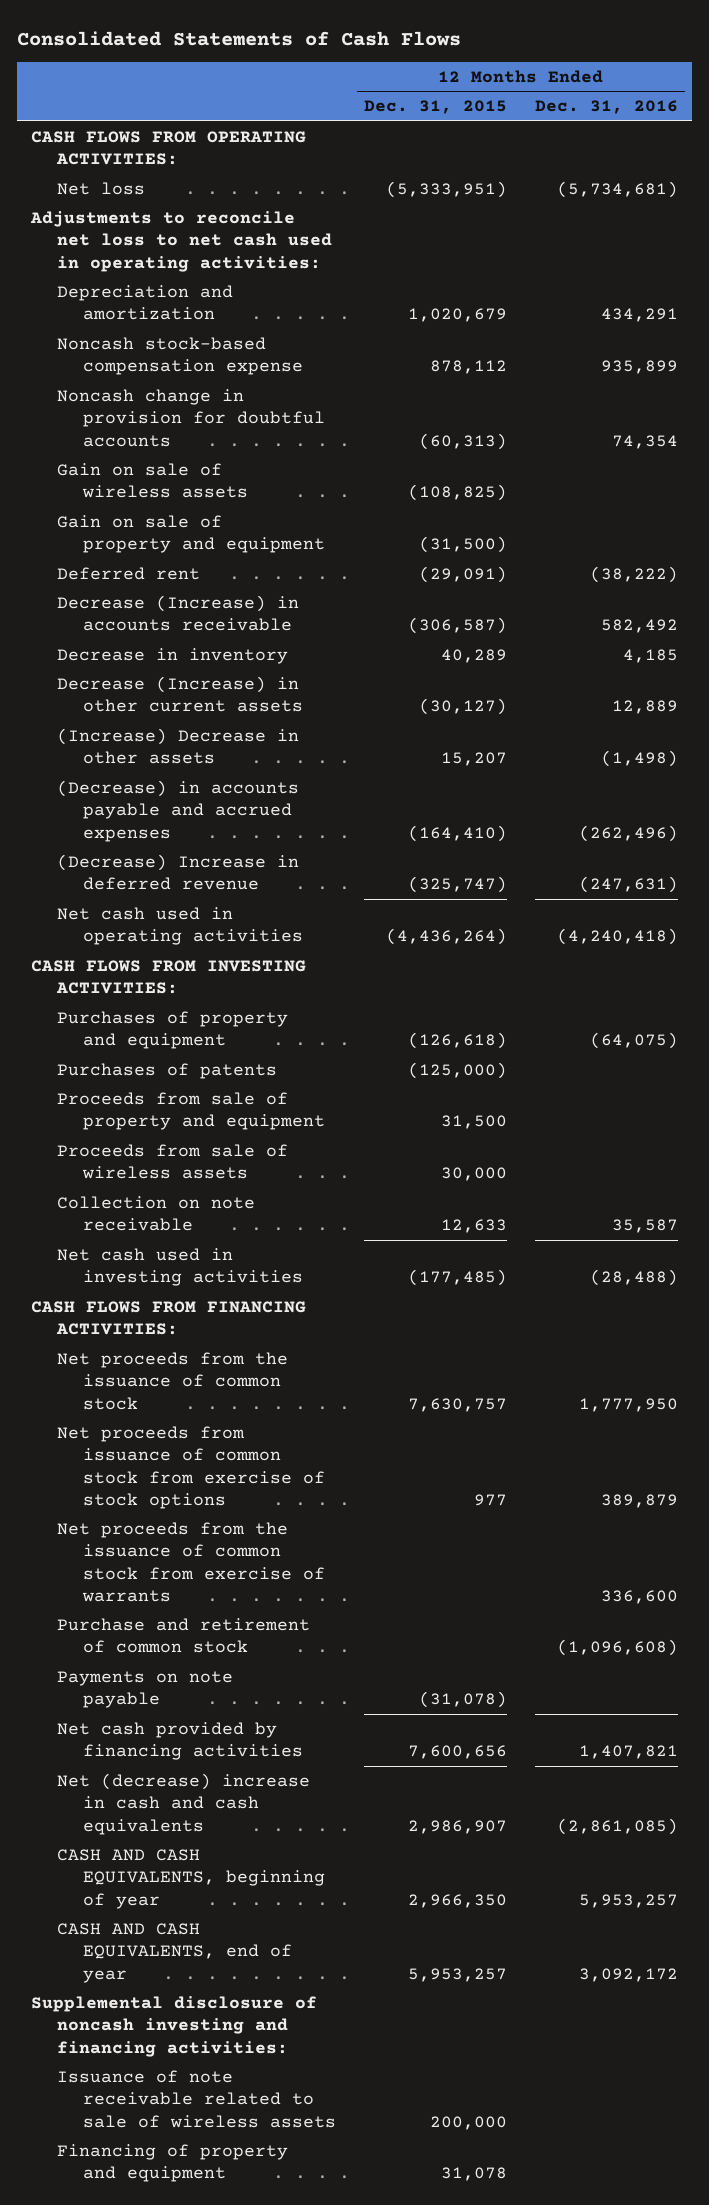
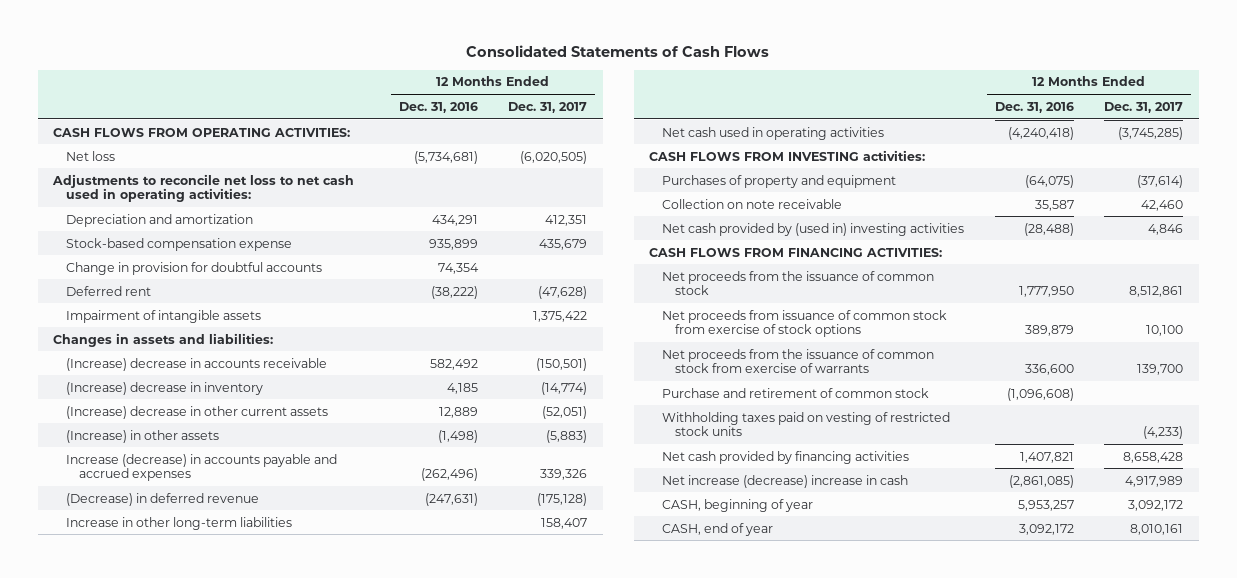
[363,100,507,115] Dec. 31, 2015 -> none
none -> [508,101,588,113] Dec. 31, 2017
[56,462,248,499] Gain on sale of wireless assets -> none
[56,514,325,554] Gain on sale of property and equipment -> none
[56,336,303,376] Noncash stock-based compensation expense -> [66,237,293,251] Stock-based compensation expense
[56,388,325,447] Noncash change in provision for doubtful accounts -> [66,261,323,275] Change in provision for doubtful accounts
none -> [66,309,262,323] Impairment of intangible assets
none -> [53,332,274,347] Changes in assets and liabilities:
[56,594,299,632] Decrease (Increase) in accounts receivable -> [66,357,328,371] (Increase) decrease in accounts receivable
[56,647,288,664] Decrease in inventory -> [66,381,264,395] (Increase) decrease in inventory
[56,675,303,713] Decrease (Increase) in other current assets -> [66,405,329,419] (Increase) decrease in other current assets
[56,727,299,765] (Increase) Decrease in other assets -> [66,429,220,443] (Increase) in other assets
[56,779,299,842] (Decrease) in accounts payable and accrued expenses -> [66,453,338,482] Increase (decrease) in accounts payable and accrued expenses
[56,853,299,891] (Decrease) Increase in deferred revenue -> [66,492,260,506] (Decrease) in deferred revenue
none -> [66,516,293,530] Increase in other long-term liabilities
[31,959,307,995] CASH FLOWS FROM INVESTING ACTIVITIES: -> [649,149,926,161] CASH FLOWS FROM INVESTING activities:
[56,1062,277,1079] Purchases of patents -> none
[56,1091,325,1131] Proceeds from sale of property and equipment -> none
[56,1143,288,1180] Proceeds from sale of wireless assets -> none
[56,1247,303,1287] Net cash used in investing activities -> [662,222,965,236] Net cash provided by (used in) investing activities
[56,1670,233,1709] Payments on note payable -> none
none -> [662,411,951,437] Withholding taxes paid on vesting of restricted stock units
[31,1995,318,2057] Supplemental disclosure of noncash investing and financing activities: -> none
[56,2069,336,2128] Issuance of note receivable related to sale of wireless assets -> none
[56,2143,288,2183] Financing of property and equipment -> none
[56,1772,310,1835] Net (decrease) increase in cash and cash equivalents -> [662,474,909,488] Net increase (decrease) increase in cash
[56,1848,325,1909] CASH AND CASH EQUIVALENTS, beginning of year -> [662,498,814,512] CASH, beginning of year
[56,1922,292,1983] CASH AND CASH EQUIVALENTS, end of year -> [662,522,774,536] CASH, end of year

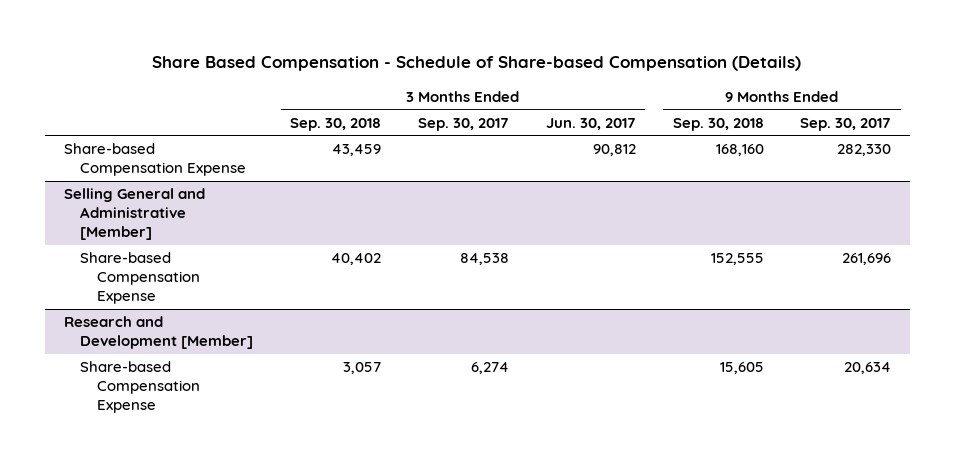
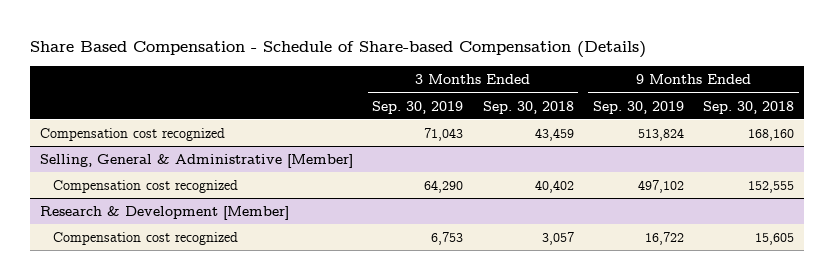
[418,117,510,131] Sep. 30, 2017 -> none
[545,117,636,130] Jun. 30, 2017 -> none
[800,117,892,131] Sep. 30, 2017 -> none
none -> [372,100,464,114] Sep. 30, 2019
none -> [592,100,684,114] Sep. 30, 2019
[63,143,247,177] Share-based Compensation Expense -> [40,128,226,142] Compensation cost recognized
[63,188,205,241] Selling General and Administrative [Member] -> [40,154,354,169] Selling, General & Administrative [Member]
[80,252,201,305] Share-based Compensation Expense -> [52,180,238,194] Compensation cost recognized
[63,316,254,350] Research and Development [Member] -> [40,206,290,221] Research & Development [Member]
[80,361,201,414] Share-based Compensation Expense -> [52,232,238,246] Compensation cost recognized

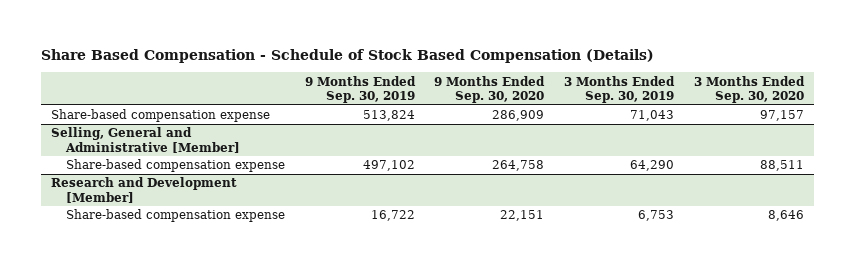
[30,41,647,59] Share Based Compensation - Schedule of Share-based Compensation (Details) -> [41,49,655,64] Share Based Compensation - Schedule of Stock Based Compensation (Details)
[482,100,574,114] Sep. 30, 2018 -> none
[703,100,795,114] Sep. 30, 2018 -> none
none -> [434,75,546,104] 9 Months Ended Sep. 30, 2020
none -> [693,75,805,104] 3 Months Ended Sep. 30, 2020
[40,128,226,142] Compensation cost recognized -> [51,109,271,123] Share-based compensation expense
[40,154,354,169] Selling, General & Administrative [Member] -> [51,127,240,153] Selling, General and Administrative [Member]
[52,180,238,194] Compensation cost recognized -> [65,159,285,173] Share-based compensation expense
[40,206,290,221] Research & Development [Member] -> [51,177,238,203] Research and Development [Member]
[52,232,238,246] Compensation cost recognized -> [65,209,285,223] Share-based compensation expense

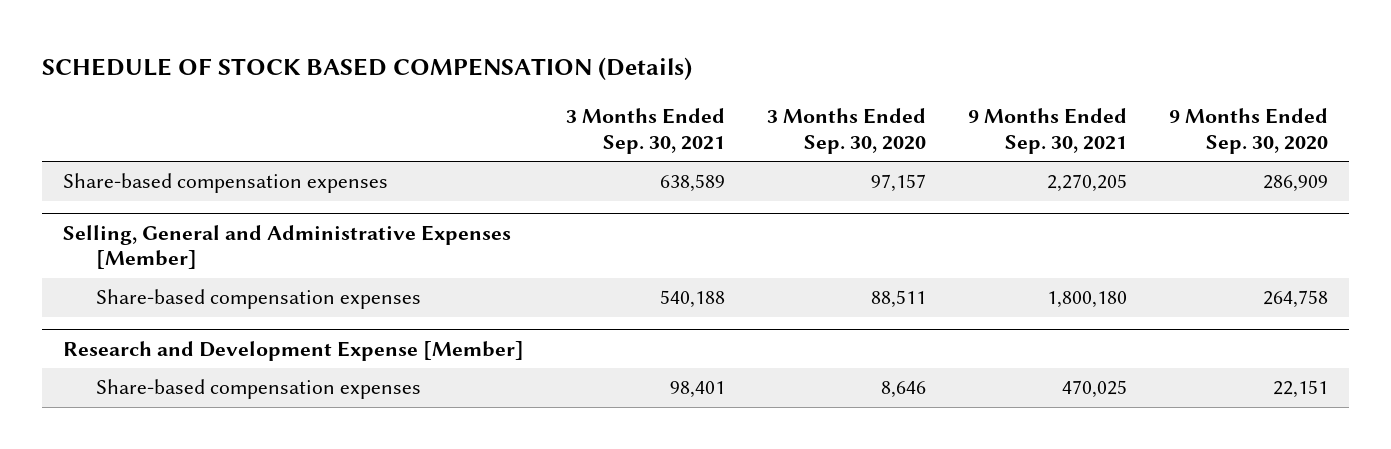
[41,49,655,64] Share Based Compensation - Schedule of Stock Based Compensation (Details) -> [42,57,693,81] SCHEDULE OF STOCK BASED COMPENSATION (Details)
[304,75,416,104] 9 Months Ended Sep. 30, 2019 -> none
[564,75,676,104] 3 Months Ended Sep. 30, 2019 -> none
none -> [566,108,726,154] 3 Months Ended Sep. 30, 2021
none -> [967,108,1127,154] 9 Months Ended Sep. 30, 2021
[51,109,271,123] Share-based compensation expense -> [63,173,389,194] Share-based compensation expenses
[51,127,240,153] Selling, General and Administrative [Member] -> [63,225,512,270] Selling, General and Administrative Expenses [Member]
[65,159,285,173] Share-based compensation expense -> [96,289,422,310] Share-based compensation expenses
[51,177,238,203] Research and Development [Member] -> [63,341,525,362] Research and Development Expense [Member]
[65,209,285,223] Share-based compensation expense -> [96,379,422,400] Share-based compensation expenses

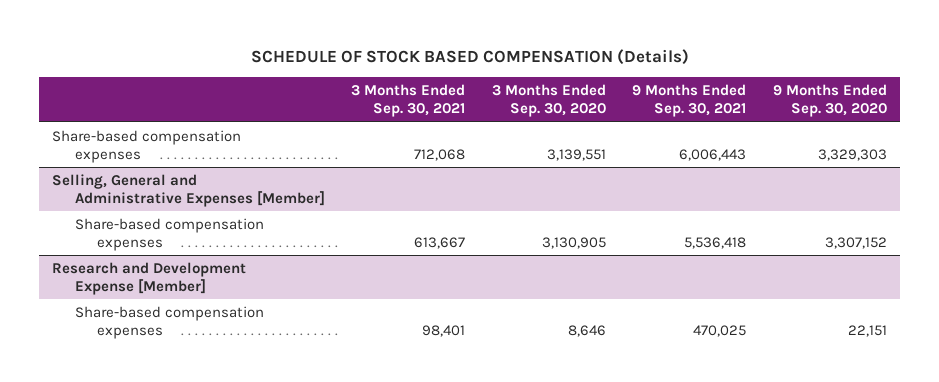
[660,174,726,193] 638,589 -> [414,148,466,161] 712,068
[870,174,926,193] 97,157 -> [546,148,606,161] 3,139,551
[1046,174,1127,193] 2,270,205 -> [679,148,747,161] 6,006,443
[1262,175,1328,193] 286,909 -> [817,148,887,161] 3,329,303
[660,290,726,309] 540,188 -> [414,236,466,249] 613,667
[870,290,926,309] 88,511 -> [541,236,606,249] 3,130,905
[1046,291,1127,309] 1,800,180 -> [684,236,747,249] 5,536,418
[1262,290,1328,309] 264,758 -> [824,236,887,249] 3,307,152

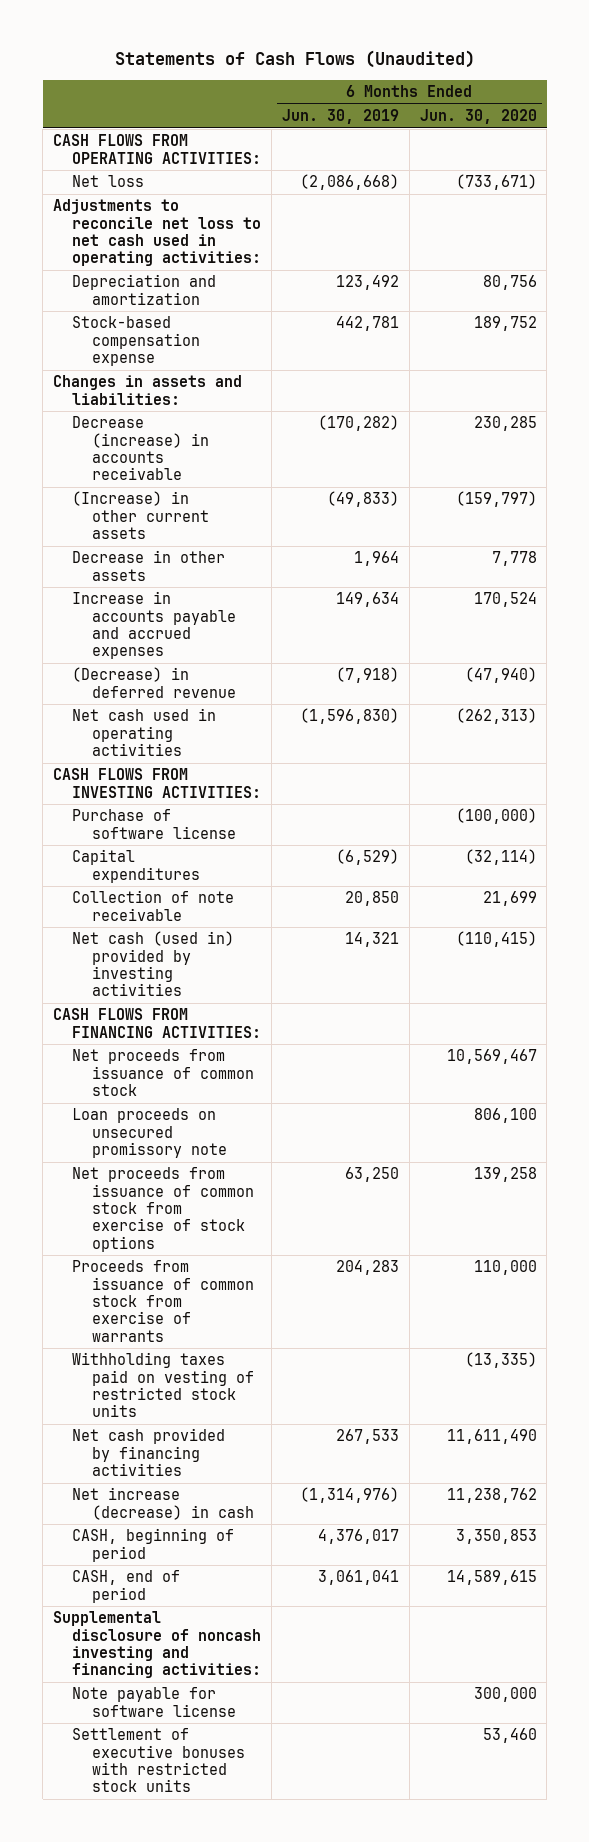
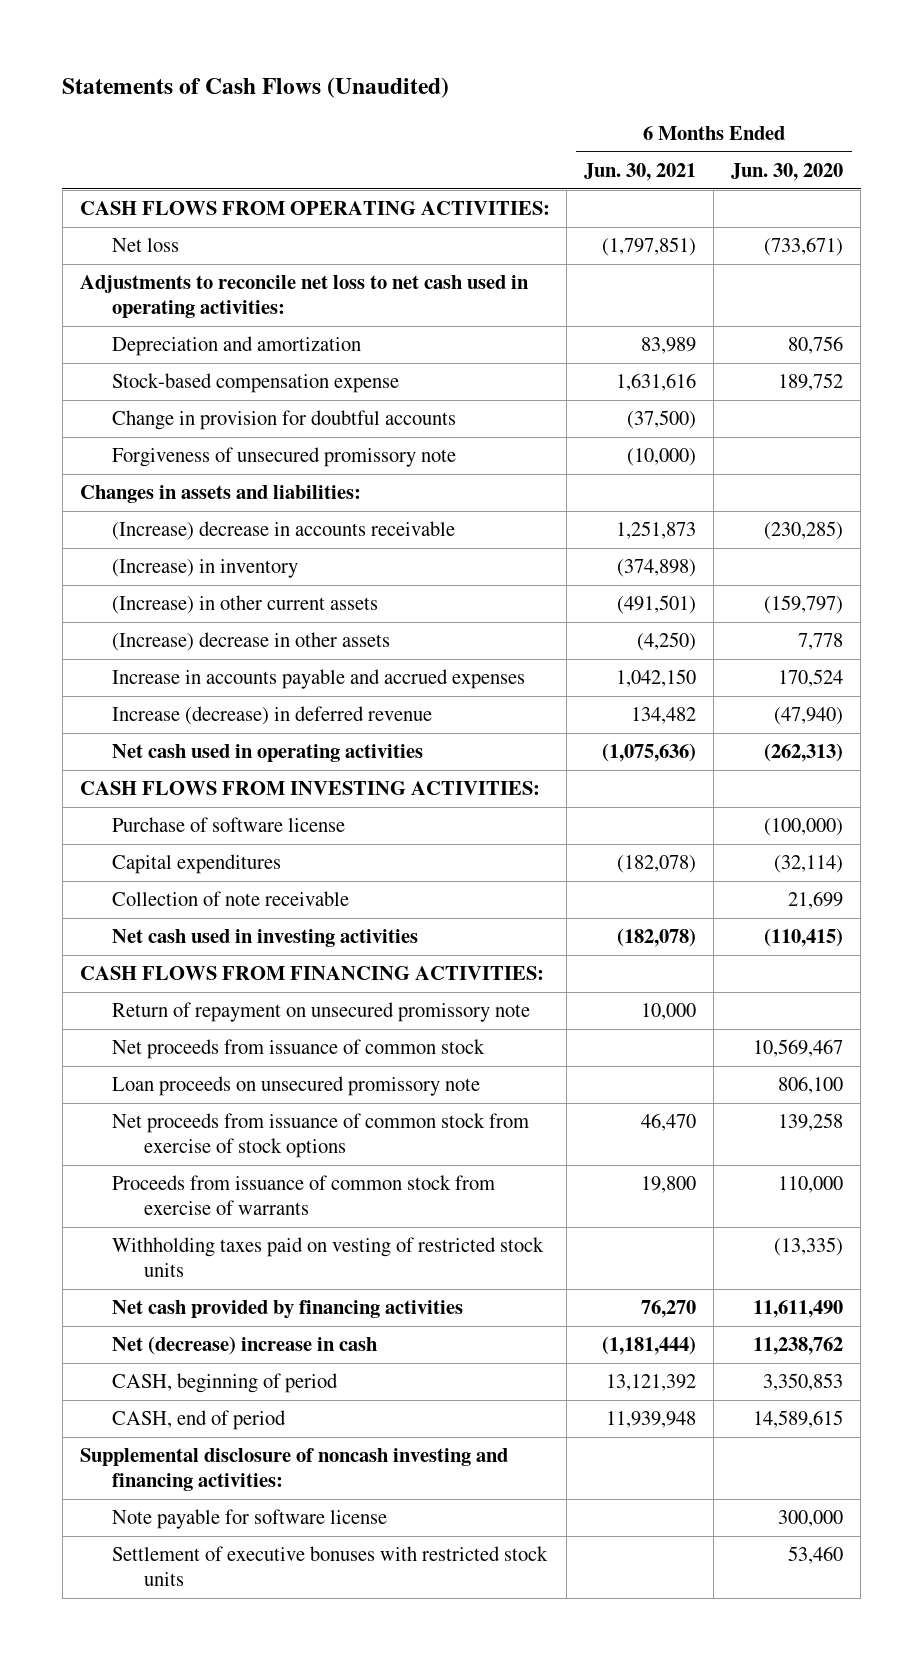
[282,108,400,124] Jun. 30, 2019 -> none
none -> [584,162,697,181] Jun. 30, 2021
none -> [111,410,456,431] Change in provision for doubtful accounts
none -> [111,447,456,468] Forgiveness of unsecured promissory note
[72,416,209,481] Decrease (increase) in accounts receivable -> [111,521,455,541] (Increase) decrease in accounts receivable
[473,416,537,432] 230,285 -> [764,521,844,541] (230,285)
none -> [111,559,298,579] (Increase) in inventory
[72,550,226,581] Decrease in other assets -> [111,632,390,652] (Increase) decrease in other assets
[72,667,236,698] (Decrease) in deferred revenue -> [111,706,432,726] Increase (decrease) in deferred revenue
[72,931,235,997] Net cash (used in) provided by investing activities -> [111,929,418,948] Net cash used in investing activities
none -> [111,1002,530,1023] Return of repayment on unsecured promissory note
[72,1487,254,1520] Net increase (decrease) in cash -> [111,1336,377,1356] Net (decrease) increase in cash

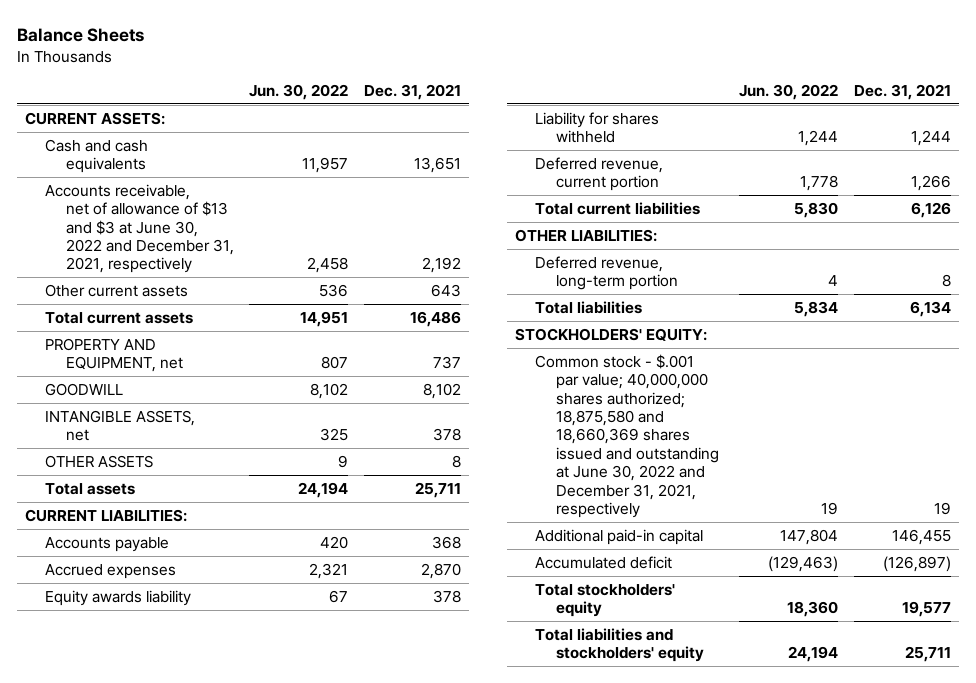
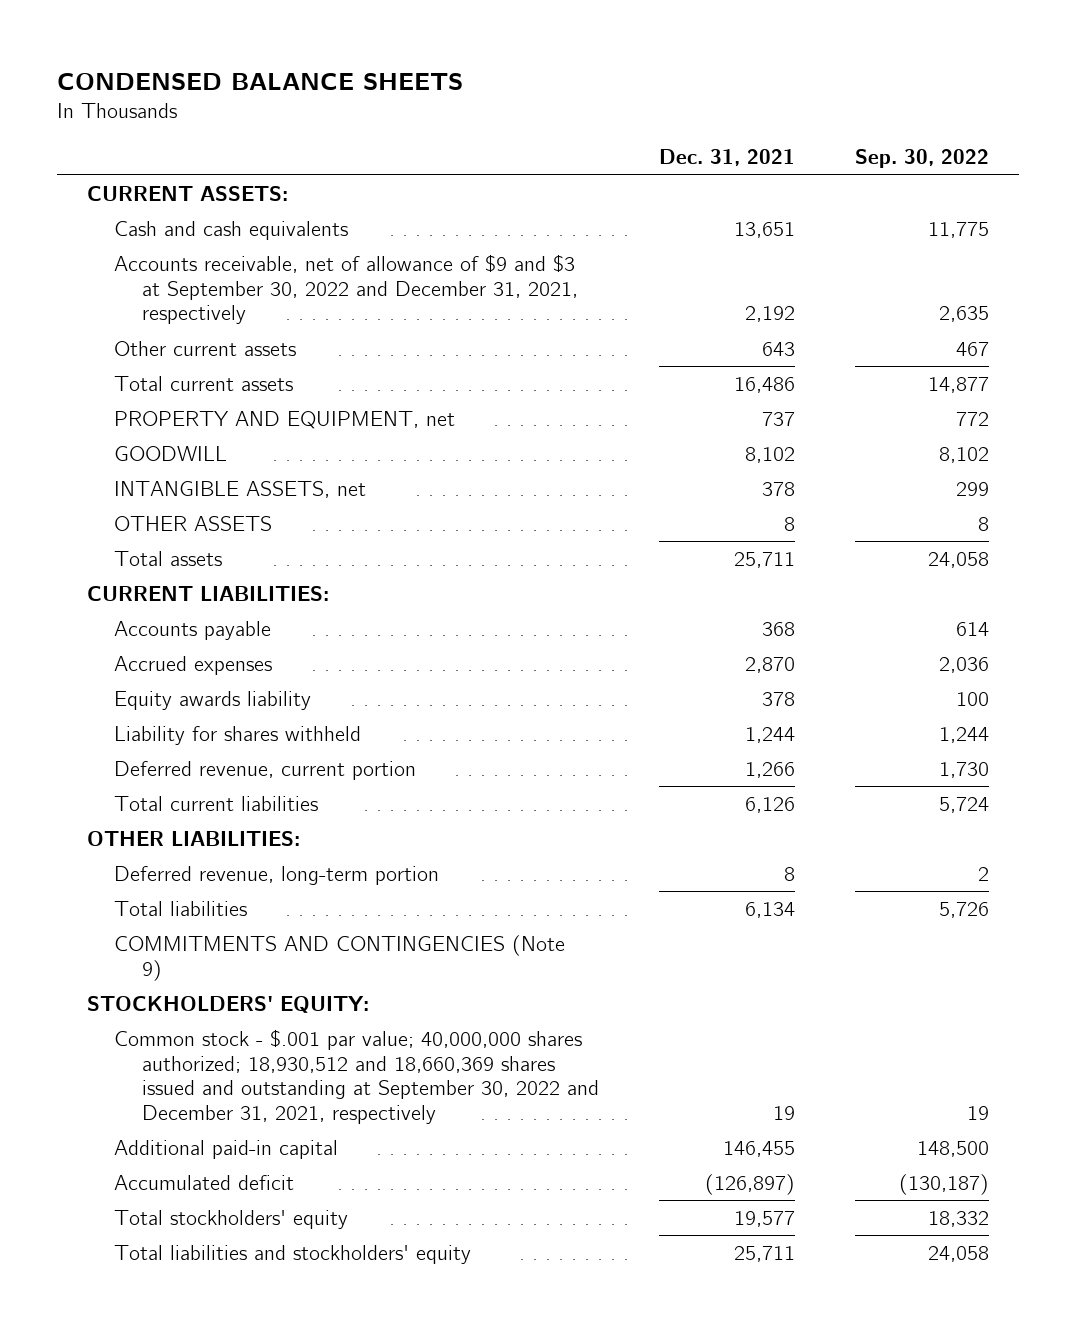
[17,28,145,43] Balance Sheets -> [57,72,464,90] CONDENSED BALANCE SHEETS
[249,83,349,100] Jun. 30, 2022 -> none
none -> [855,149,990,169] Sep. 30, 2022
[45,183,234,274] Accounts receivable, net of allowance of $13 and $3 at June 30, 2022 and December 31, 2021, respectively -> [114,253,578,325] Accounts receivable, net of allowance of $9 and $3 at September 30, 2022 and December 31, 2021, respectively
none -> [114,934,566,981] COMMITMENTS AND CONTINGENCIES (Note 9)
[535,353,719,519] Common stock - $.001 par value; 40,000,000 shares authorized; 18,875,580 and 18,660,369 shares issued and outstanding at June 30, 2022 and December 31, 2021, respectively -> [114,1028,599,1124] Common stock - $.001 par value; 40,000,000 shares authorized; 18,930,512 and 18,660,369 shares issued and outstanding at September 30, 2022 and December 31, 2021, respectively

